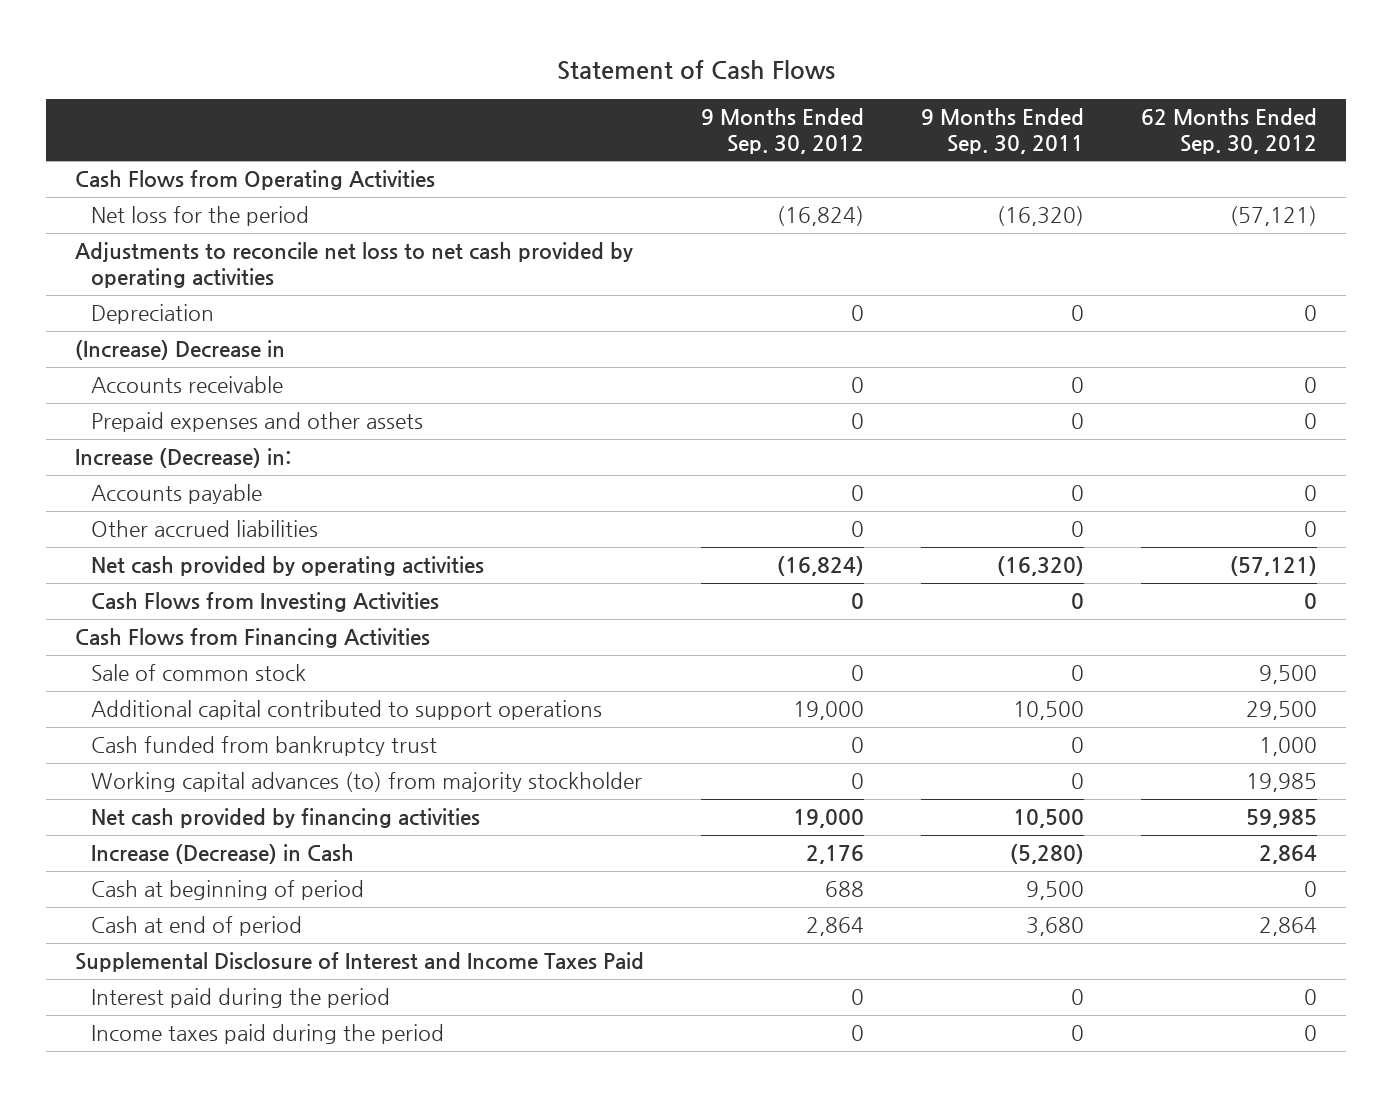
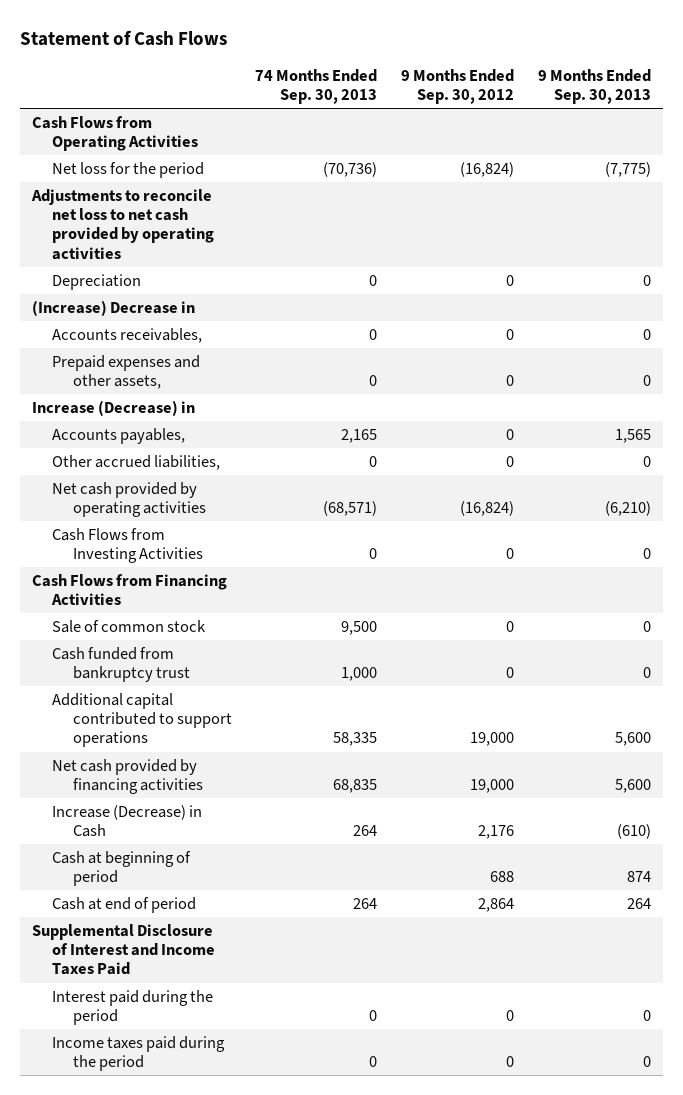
[921,107,1085,154] 9 Months Ended Sep. 30, 2011 -> none
[1141,107,1318,154] 62 Months Ended Sep. 30, 2012 -> none
none -> [255,69,378,105] 74 Months Ended Sep. 30, 2013
none -> [538,69,652,105] 9 Months Ended Sep. 30, 2013
[91,376,284,394] Accounts receivable -> [52,328,203,344] Accounts receivables,
[91,412,424,433] Prepaid expenses and other assets -> [52,355,201,390] Prepaid expenses and other assets,
[74,448,291,469] Increase (Decrease) in: -> [31,400,195,417] Increase (Decrease) in
[91,484,263,505] Accounts payable -> [52,428,186,445] Accounts payables,
[91,520,319,538] Other accrued liabilities -> [52,455,221,471] Other accrued liabilities,
[91,772,643,793] Working capital advances (to) from majority stockholder -> none
[91,700,603,721] Additional capital contributed to support operations -> [52,693,232,748] Additional capital contributed to support operations

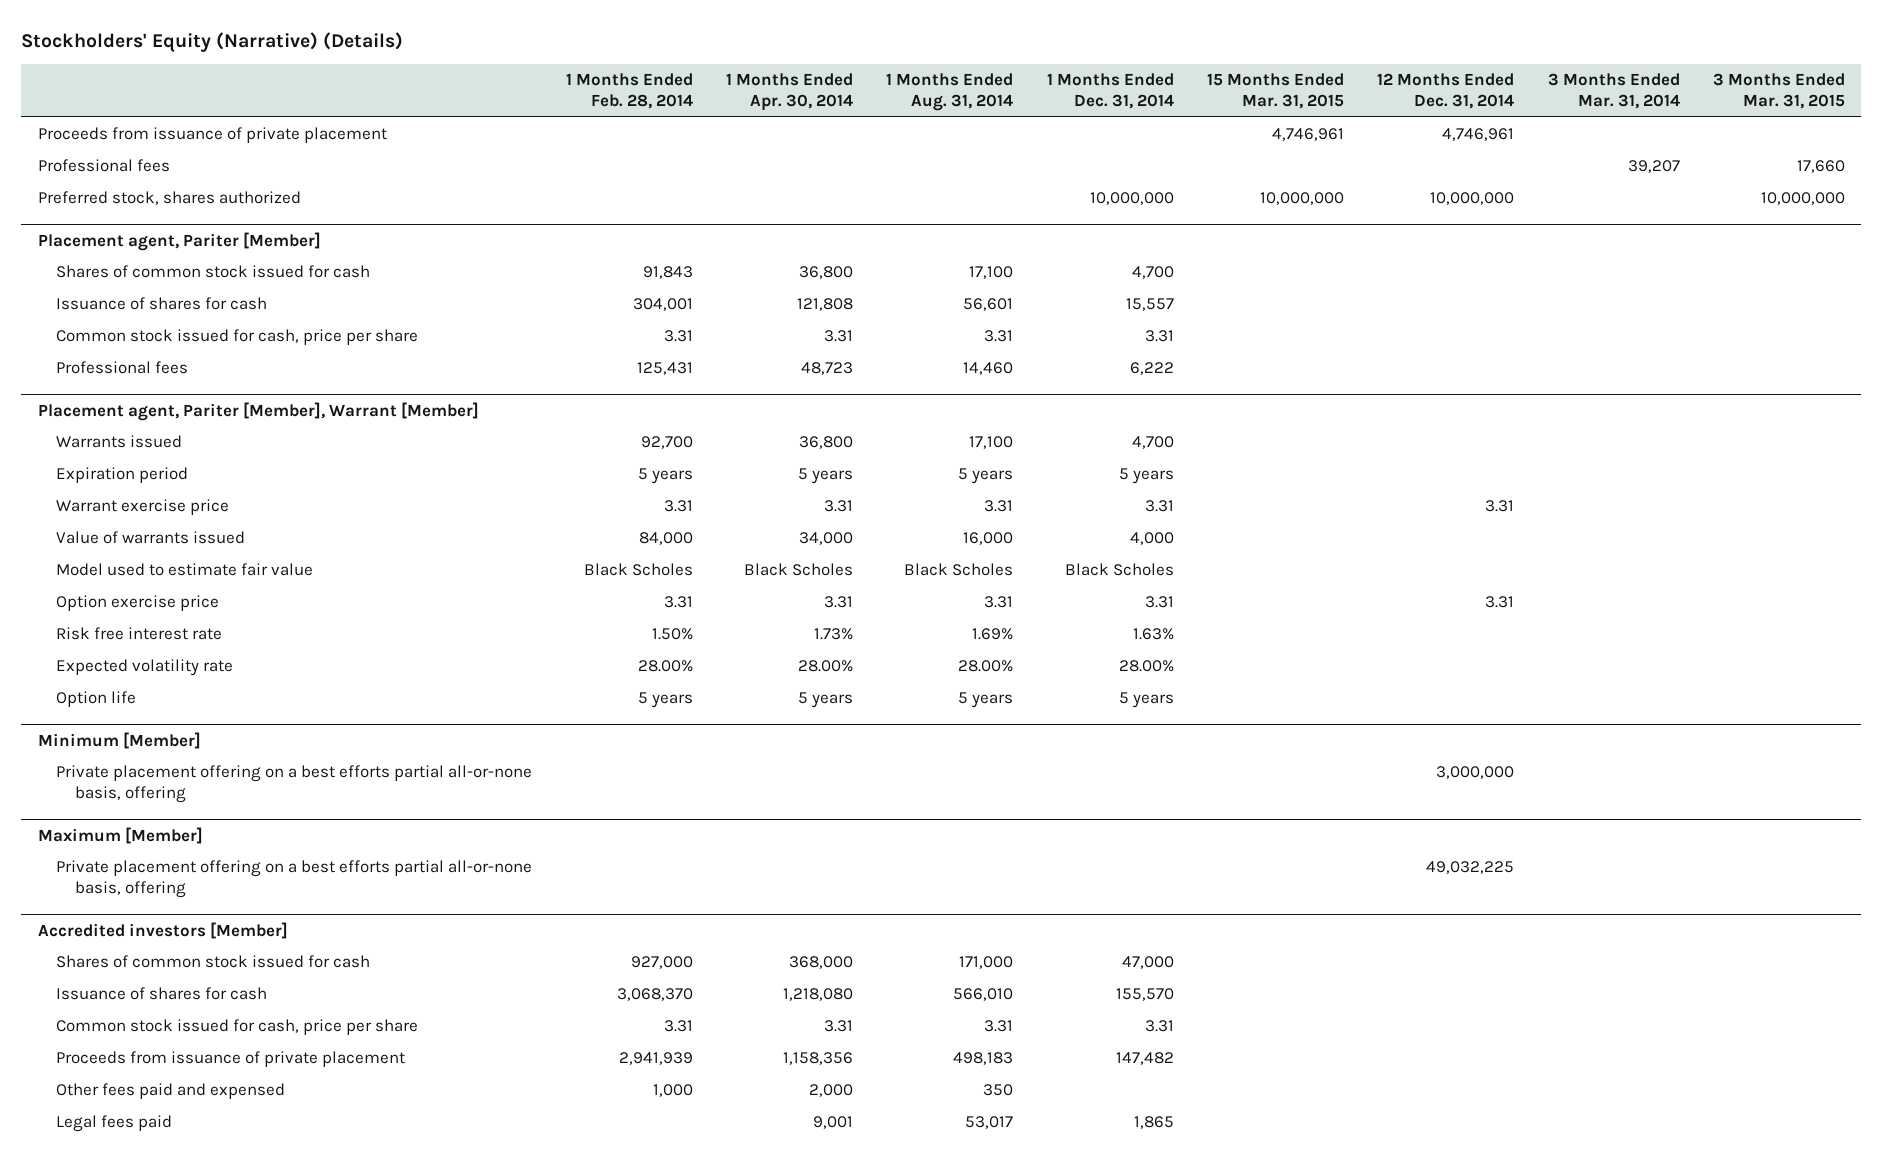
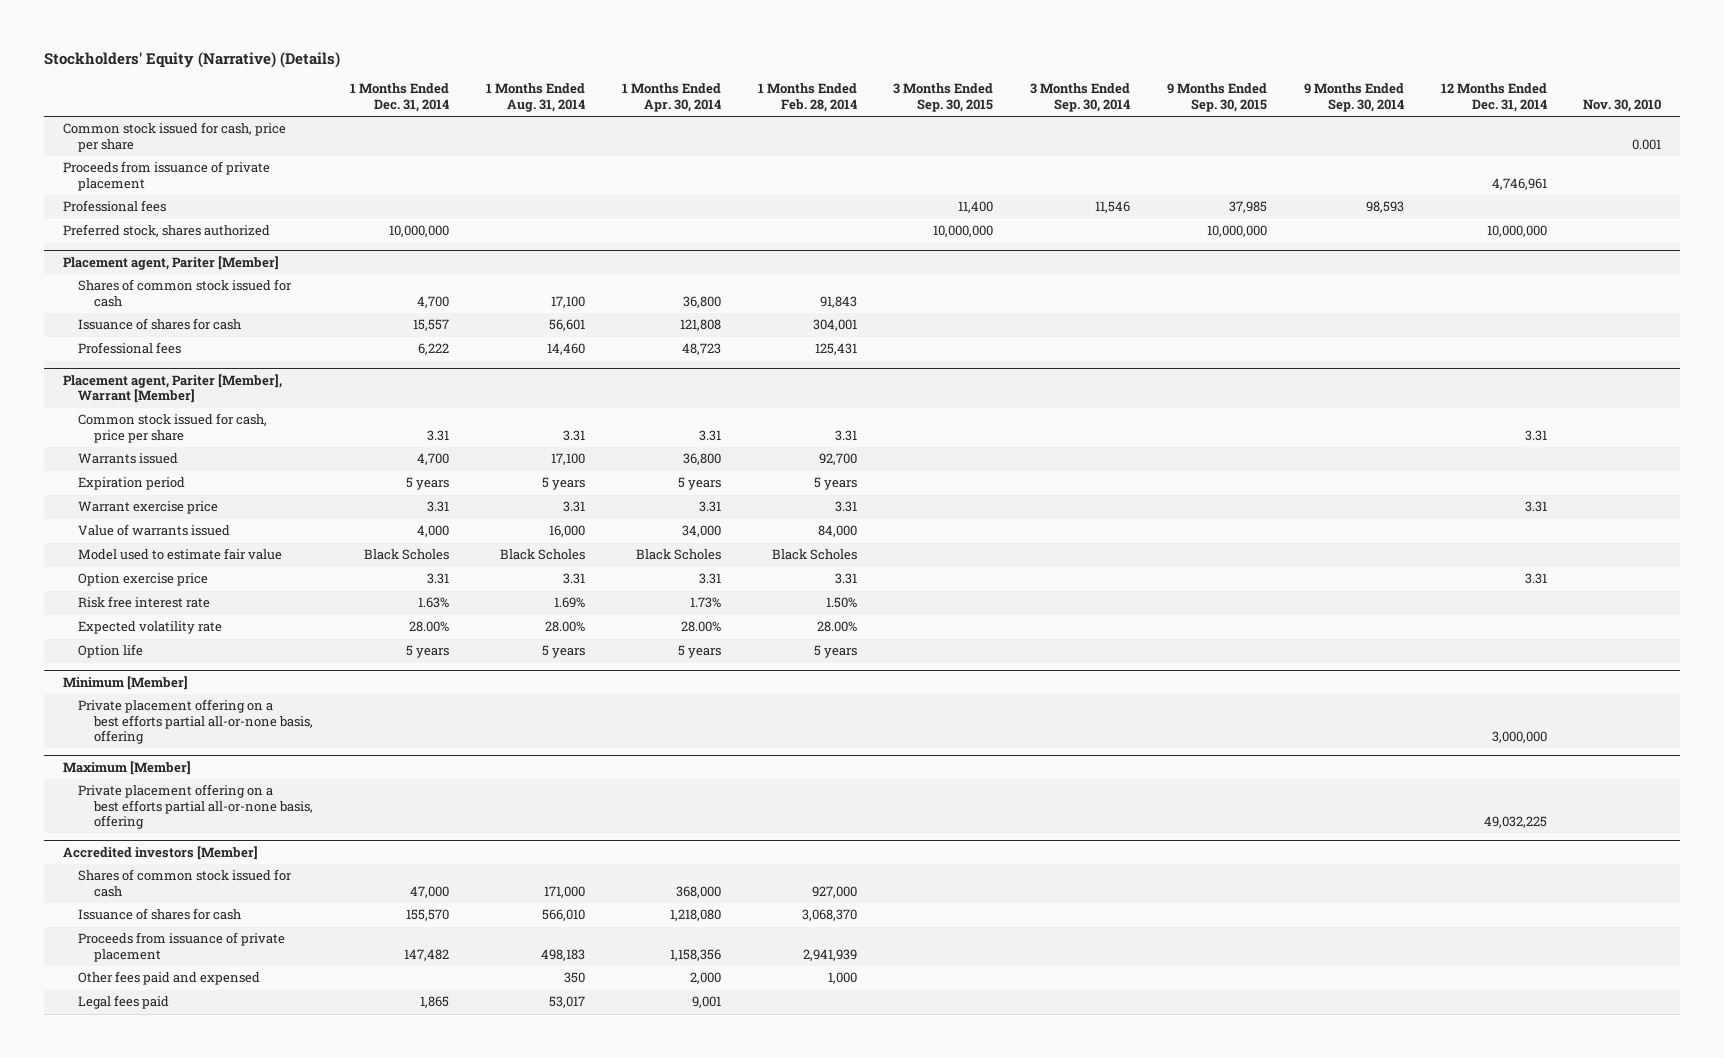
[1206,73,1344,110] 15 Months Ended Mar. 31, 2015 -> none
[1547,73,1680,110] 3 Months Ended Mar. 31, 2014 -> none
[1712,73,1845,110] 3 Months Ended Mar. 31, 2015 -> none
none -> [893,83,994,112] 3 Months Ended Sep. 30, 2015
none -> [1030,83,1131,112] 3 Months Ended Sep. 30, 2014
none -> [1166,83,1267,112] 9 Months Ended Sep. 30, 2015
none -> [1303,83,1404,112] 9 Months Ended Sep. 30, 2014
none -> [1583,98,1662,112] Nov. 30, 2010
none -> [62,122,286,152] Common stock issued for cash, price per share
[56,329,419,346] Common stock issued for cash, price per share -> none
none -> [78,413,268,443] Common stock issued for cash, price per share
[56,1019,419,1036] Common stock issued for cash, price per share -> none

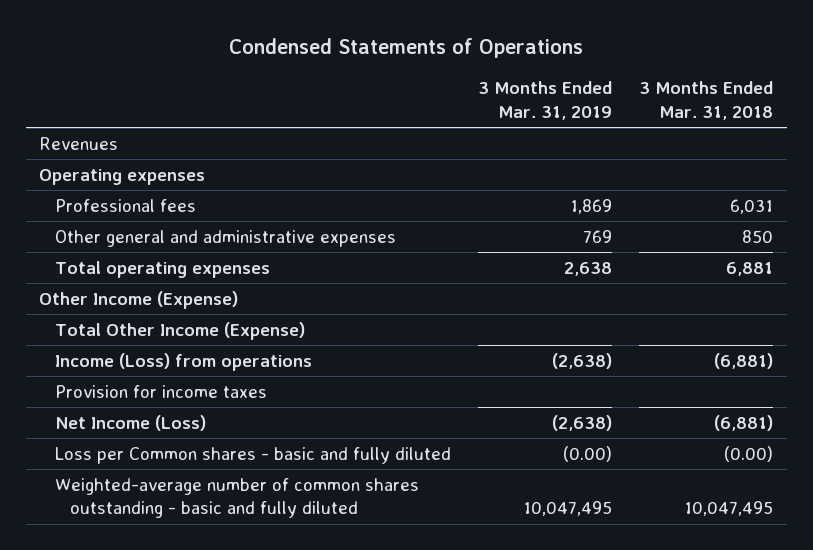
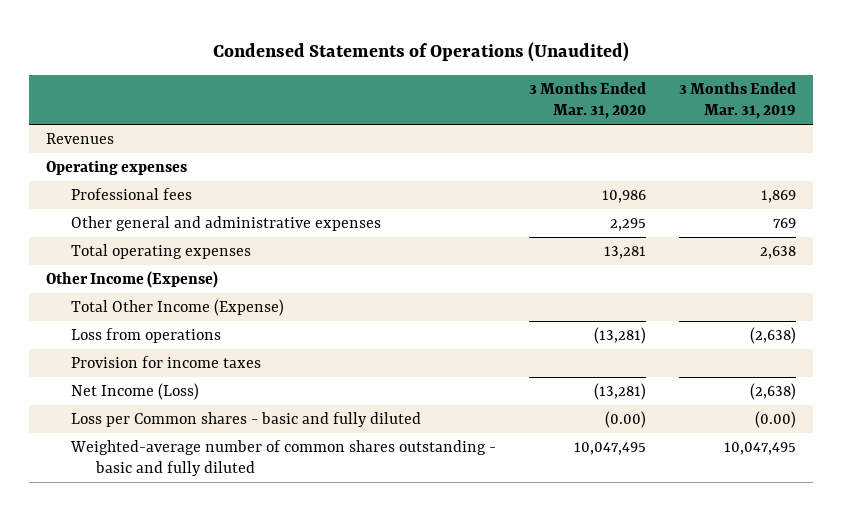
[229,38,584,59] Condensed Statements of Operations -> [212,41,629,62] Condensed Statements of Operations (Unaudited)
[639,81,774,121] 3 Months Ended Mar. 31, 2018 -> none
none -> [529,82,647,120] 3 Months Ended Mar. 31, 2020
[54,352,312,371] Income (Loss) from operations -> [70,328,221,344] Loss from operations

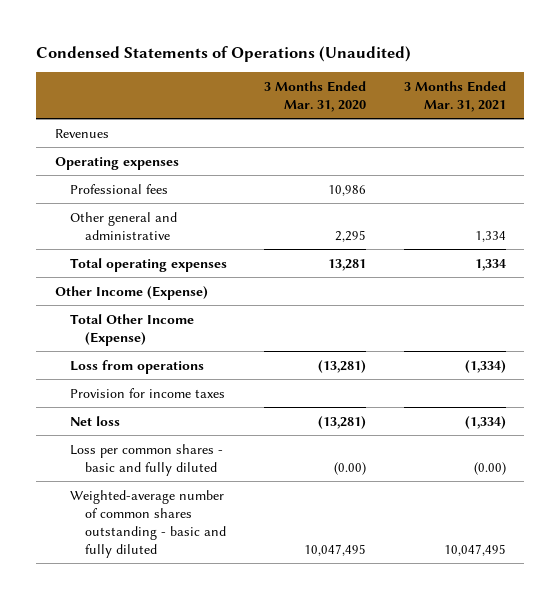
[679,82,797,120] 3 Months Ended Mar. 31, 2019 -> none
none -> [403,80,506,112] 3 Months Ended Mar. 31, 2021
[70,216,381,232] Other general and administrative expenses -> [69,211,177,240] Other general and administrative
[70,383,199,401] Net Income (Loss) -> [69,415,120,426] Net loss
[70,412,421,428] Loss per Common shares - basic and fully diluted -> [69,443,223,476] Loss per common shares - basic and fully diluted

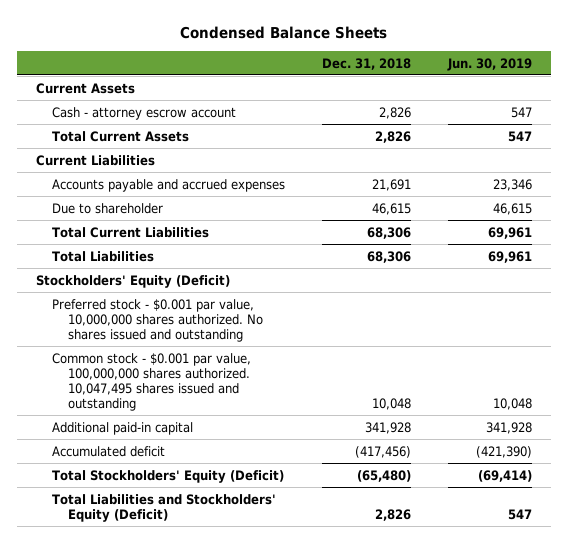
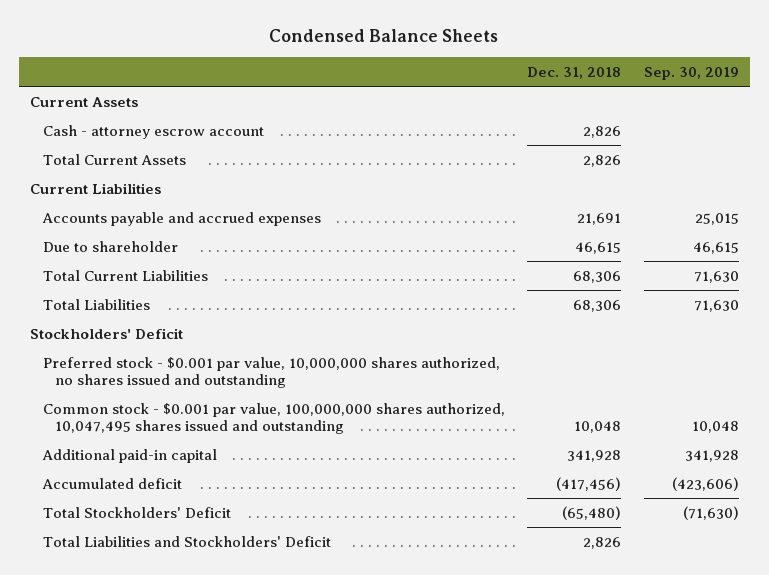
[447,57,533,71] Jun. 30, 2019 -> none
none -> [643,66,739,80] Sep. 30, 2019
[36,274,231,288] Stockholders' Equity (Deficit) -> [30,327,184,339] Stockholders' Deficit
[51,298,263,343] Preferred stock - $0.001 par value, 10,000,000 shares authorized. No shares issued and outstanding -> [42,356,500,389] Preferred stock - $0.001 par value, 10,000,000 shares authorized, no shares issued and outstanding
[51,352,251,412] Common stock - $0.001 par value, 100,000,000 shares authorized. 10,047,495 shares issued and outstanding -> [42,402,505,435] Common stock - $0.001 par value, 100,000,000 shares authorized, 10,047,495 shares issued and outstanding
[51,469,284,483] Total Stockholders' Equity (Deficit) -> [42,506,231,518] Total Stockholders' Deficit
[51,493,276,522] Total Liabilities and Stockholders' Equity (Deficit) -> [42,535,331,547] Total Liabilities and Stockholders' Deficit

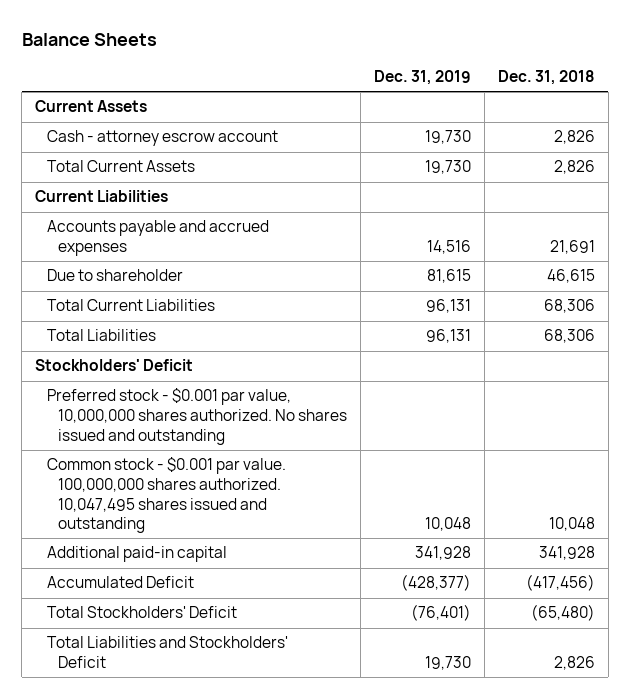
[269,29,499,43] Condensed Balance Sheets -> [21,33,157,47] Balance Sheets
[643,66,739,80] Sep. 30, 2019 -> none
none -> [374,70,472,86] Dec. 31, 2019
[42,356,500,389] Preferred stock - $0.001 par value, 10,000,000 shares authorized, no shares issued and outstanding -> [46,388,348,445] Preferred stock - $0.001 par value, 10,000,000 shares authorized. No shares issued and outstanding
[42,402,505,435] Common stock - $0.001 par value, 100,000,000 shares authorized, 10,047,495 shares issued and outstanding -> [46,457,286,534] Common stock - $0.001 par value. 100,000,000 shares authorized. 10,047,495 shares issued and outstanding
[41,477,182,489] Accumulated deficit -> [46,576,194,589] Accumulated Deficit

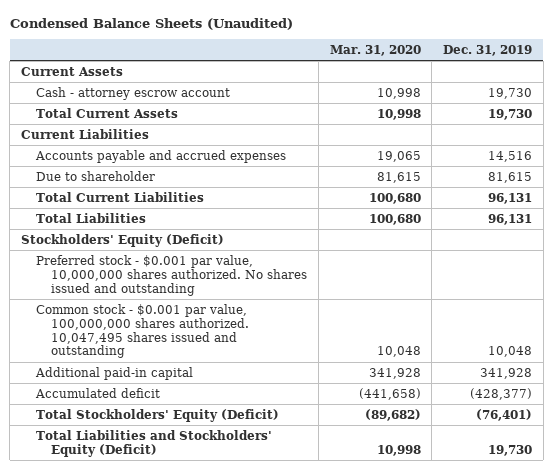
[21,33,157,47] Balance Sheets -> [9,17,293,30] Condensed Balance Sheets (Unaudited)
[498,70,596,86] Dec. 31, 2018 -> none
none -> [329,44,421,56] Mar. 31, 2020
[35,359,194,372] Stockholders' Deficit -> [21,233,225,247] Stockholders' Equity (Deficit)
[46,457,286,534] Common stock - $0.001 par value. 100,000,000 shares authorized. 10,047,495 shares issued and outstanding -> [36,303,250,359] Common stock - $0.001 par value, 100,000,000 shares authorized. 10,047,495 shares issued and outstanding
[46,576,194,589] Accumulated Deficit -> [35,387,161,398] Accumulated deficit
[46,606,237,619] Total Stockholders' Deficit -> [36,408,280,422] Total Stockholders' Equity (Deficit)
[46,636,288,669] Total Liabilities and Stockholders' Deficit -> [36,429,273,457] Total Liabilities and Stockholders' Equity (Deficit)

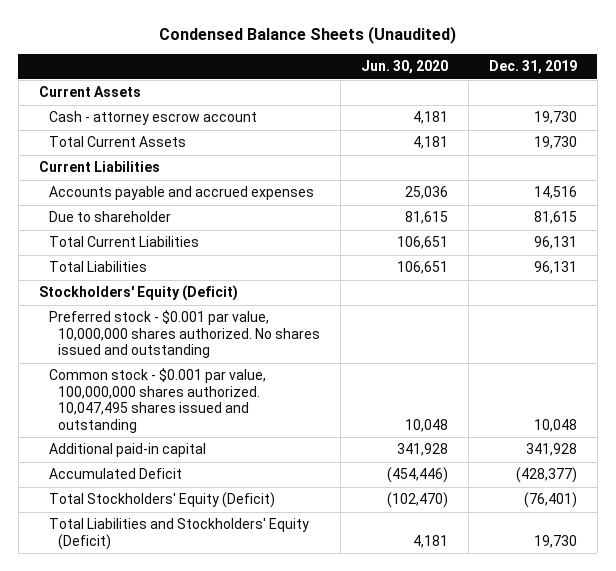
[329,44,421,56] Mar. 31, 2020 -> none
none -> [361,60,449,75] Jun. 30, 2020
[35,387,161,398] Accumulated deficit -> [48,468,182,480] Accumulated Deficit

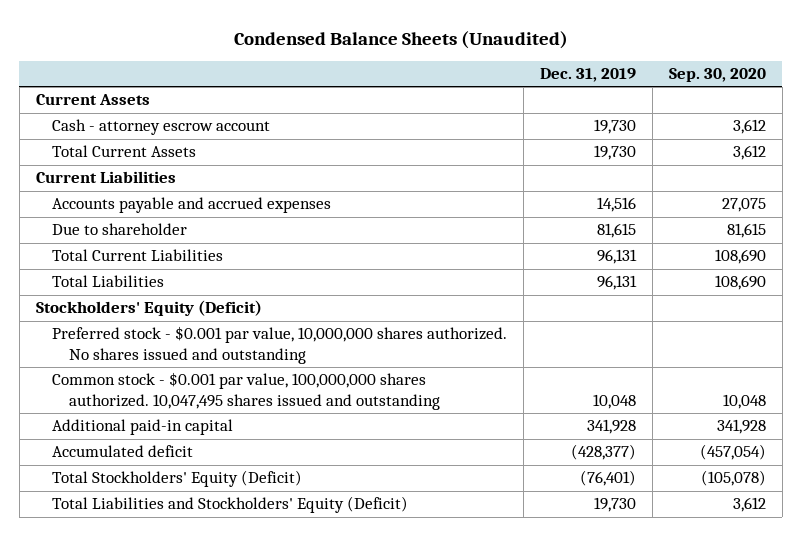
[361,60,449,75] Jun. 30, 2020 -> none
none -> [669,68,767,83] Sep. 30, 2020
[48,468,182,480] Accumulated Deficit -> [52,445,194,458] Accumulated deficit

